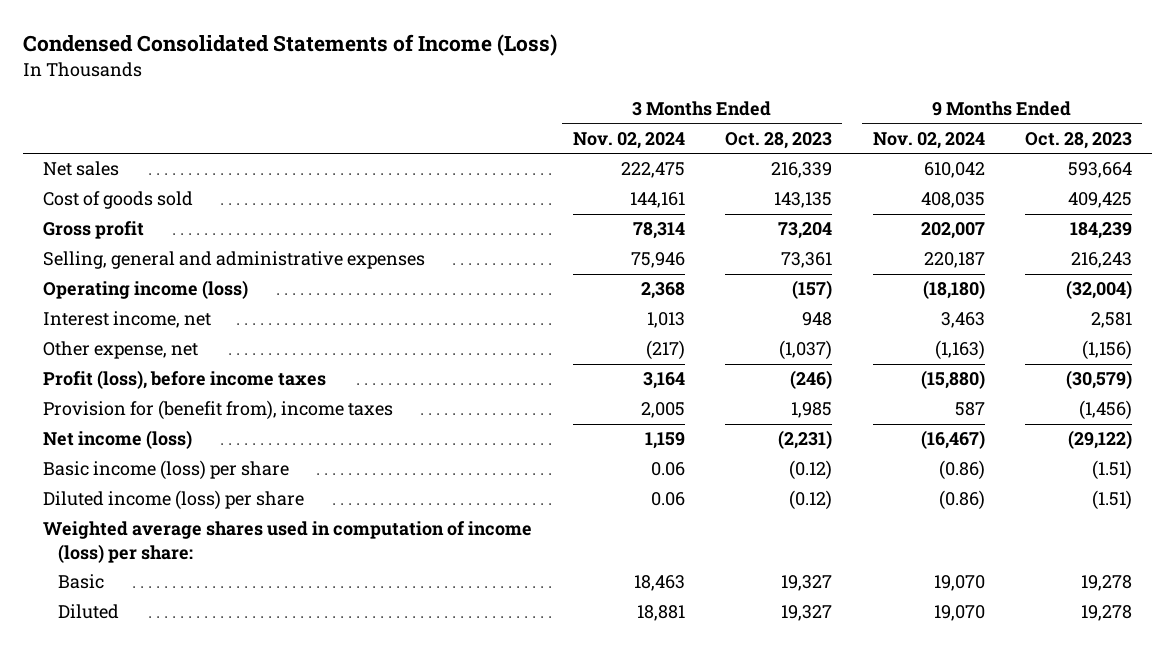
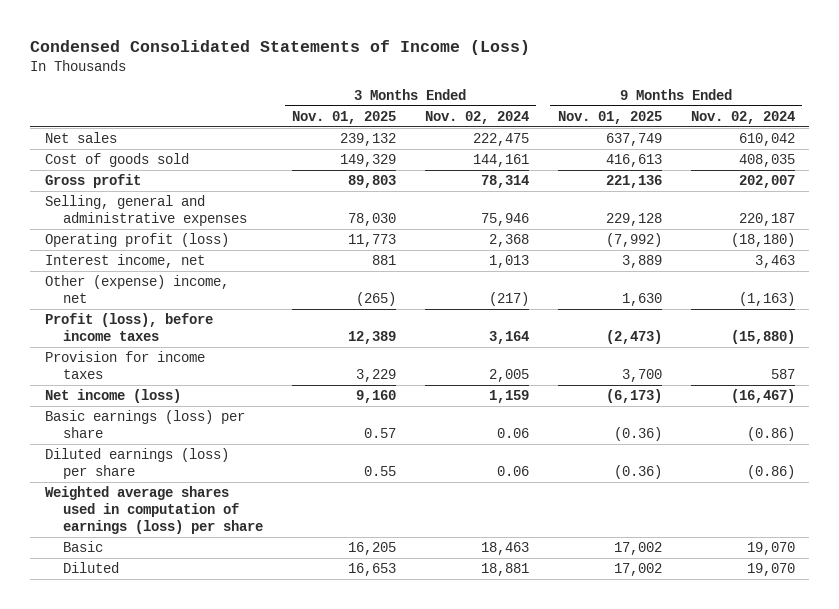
[725,131,833,149] Oct. 28, 2023 -> none
[1025,131,1133,149] Oct. 28, 2023 -> none
none -> [291,110,396,124] Nov. 01, 2025
none -> [557,110,662,124] Nov. 01, 2025
[43,280,249,300] Operating income (loss) -> [44,232,229,247] Operating profit (loss)
[43,341,199,360] Other expense, net -> [44,274,229,304] Other (expense) income, net
[43,400,394,421] Provision for (benefit from), income taxes -> [44,350,205,380] Provision for income taxes
[43,460,290,481] Basic income (loss) per share -> [44,409,245,439] Basic earnings (loss) per share
[43,490,305,511] Diluted income (loss) per share -> [44,447,229,480] Diluted earnings (loss) per share
[43,521,533,563] Weighted average shares used in computation of income (loss) per share: -> [44,485,263,535] Weighted average shares used in computation of earnings (loss) per share

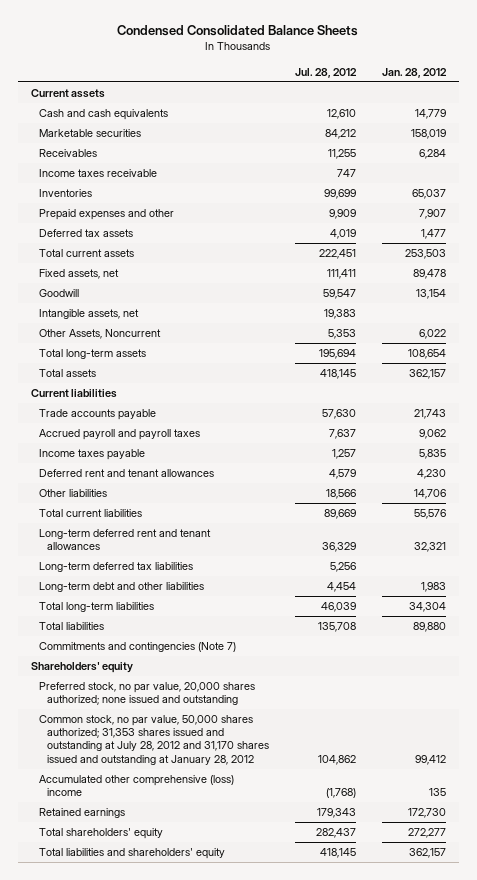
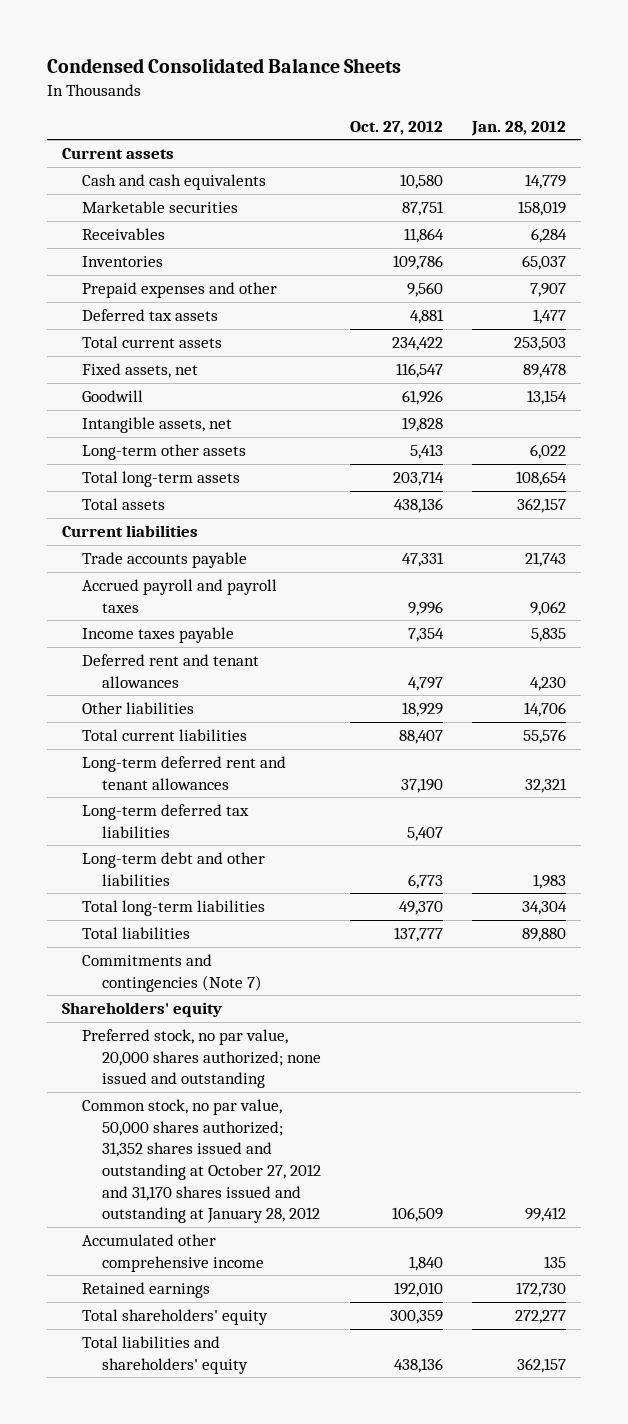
[294,67,357,78] Jul. 28, 2012 -> none
none -> [350,120,444,135] Oct. 27, 2012
[38,169,157,178] Income taxes receivable -> none
[38,329,161,340] Other Assets, Noncurrent -> [82,443,247,460] Long-term other assets
[38,715,269,765] Common stock, no par value, 50,000 shares authorized; 31,353 shares issued and outstanding at July 28, 2012 and 31,170 shares issued and outstanding at January 28, 2012 -> [82,1098,322,1224] Common stock, no par value, 50,000 shares authorized; 31,352 shares issued and outstanding at October 27, 2012 and 31,170 shares issued and outstanding at January 28, 2012
[38,775,234,797] Accumulated other comprehensive (loss) income -> [82,1233,265,1272] Accumulated other comprehensive income

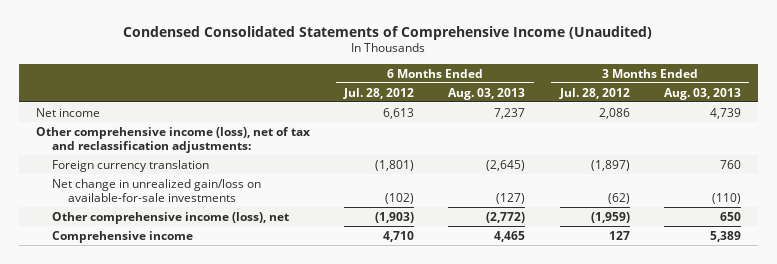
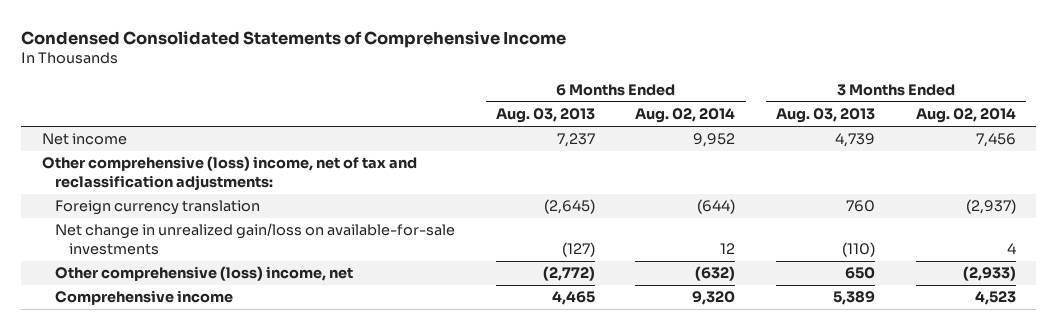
[123,25,653,40] Condensed Consolidated Statements of Comprehensive Income (Unaudited) -> [21,30,567,48] Condensed Consolidated Statements of Comprehensive Income
[343,87,415,99] Jul. 28, 2012 -> none
[558,87,630,99] Jul. 28, 2012 -> none
none -> [635,108,736,124] Aug. 02, 2014
none -> [915,108,1016,124] Aug. 02, 2014
[35,126,310,153] Other comprehensive income (loss), net of tax and reclassification adjustments: -> [41,156,417,191] Other comprehensive (loss) income, net of tax and reclassification adjustments:
[51,211,289,224] Other comprehensive income (loss), net -> [55,266,354,282] Other comprehensive (loss) income, net

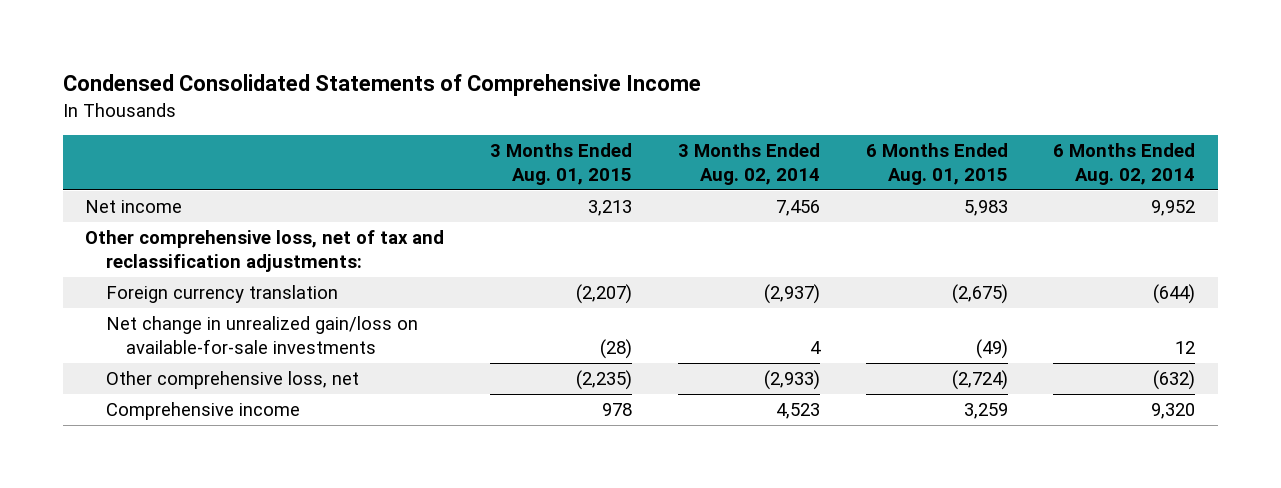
[495,108,595,124] Aug. 03, 2013 -> none
[776,108,876,124] Aug. 03, 2013 -> none
none -> [490,143,633,185] 3 Months Ended Aug. 01, 2015
none -> [865,143,1008,185] 6 Months Ended Aug. 01, 2015
[41,156,417,191] Other comprehensive (loss) income, net of tax and reclassification adjustments: -> [85,230,445,272] Other comprehensive loss, net of tax and reclassification adjustments:
[55,266,354,282] Other comprehensive (loss) income, net -> [105,371,359,390] Other comprehensive loss, net

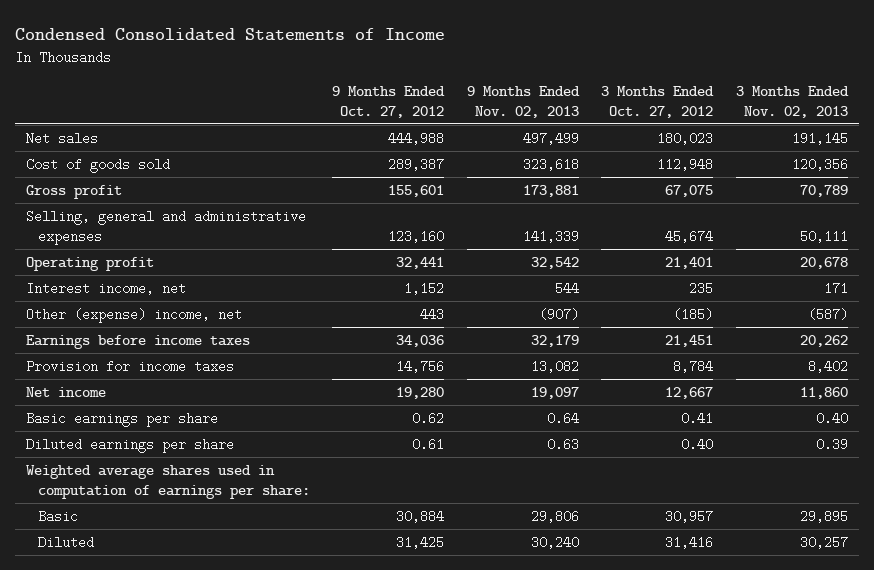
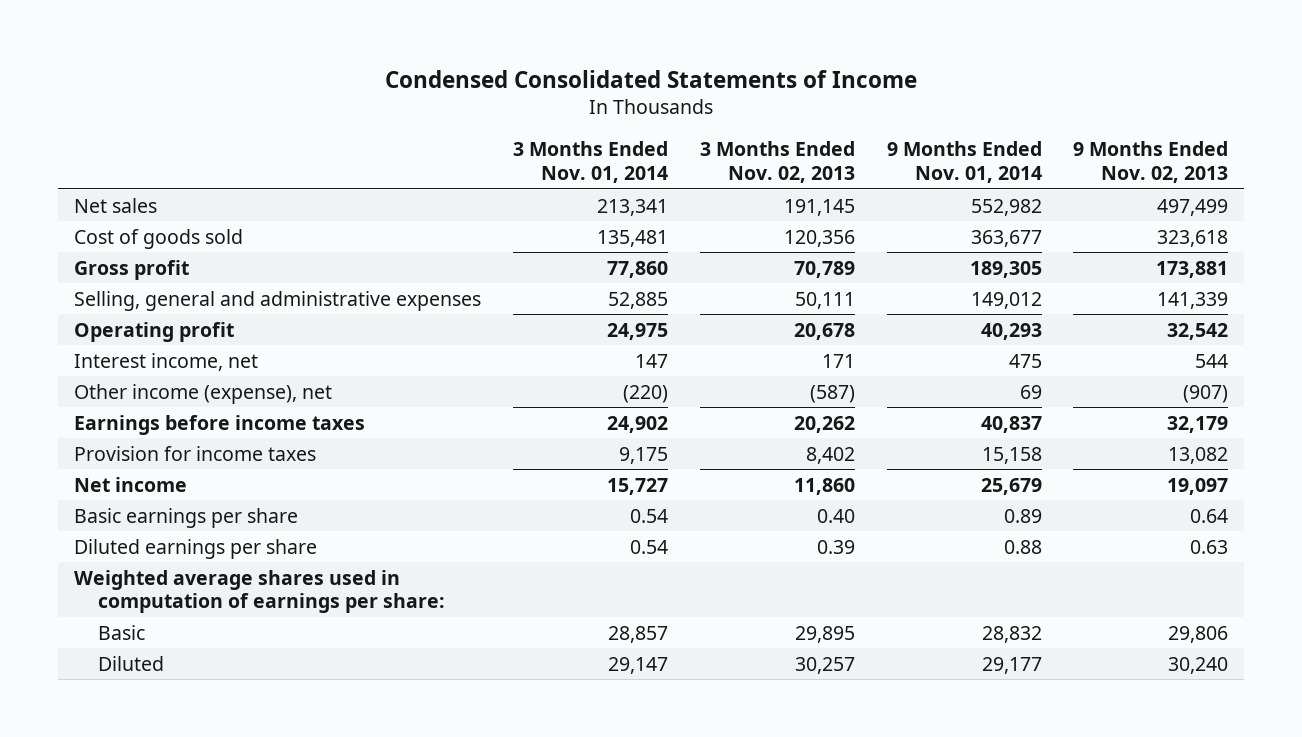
[332,85,446,118] 9 Months Ended Oct. 27, 2012 -> none
[601,85,715,118] 3 Months Ended Oct. 27, 2012 -> none
none -> [512,141,668,184] 3 Months Ended Nov. 01, 2014
none -> [886,141,1042,184] 9 Months Ended Nov. 01, 2014
[26,307,243,323] Other (expense) income, net -> [73,383,332,404] Other income (expense), net

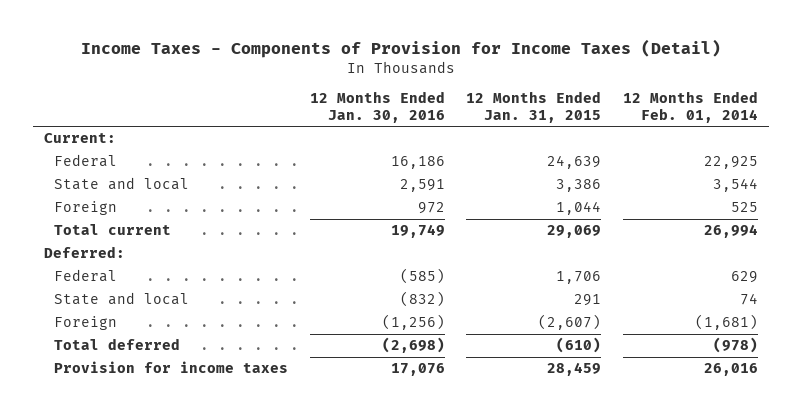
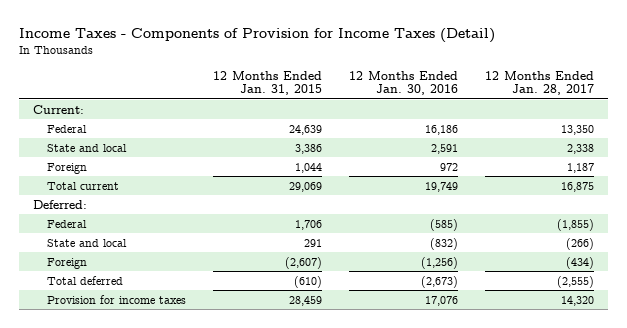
[623,91,759,123] 12 Months Ended Feb. 01, 2014 -> none
none -> [485,70,595,96] 12 Months Ended Jan. 28, 2017
[381,337,445,354] (2,698) -> [421,275,459,288] (2,673)

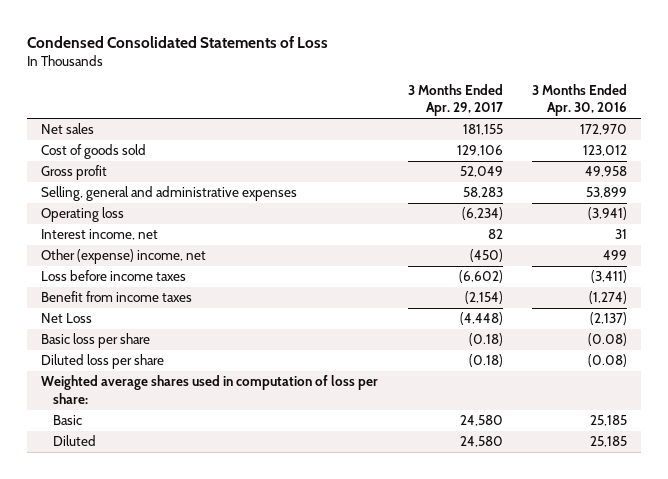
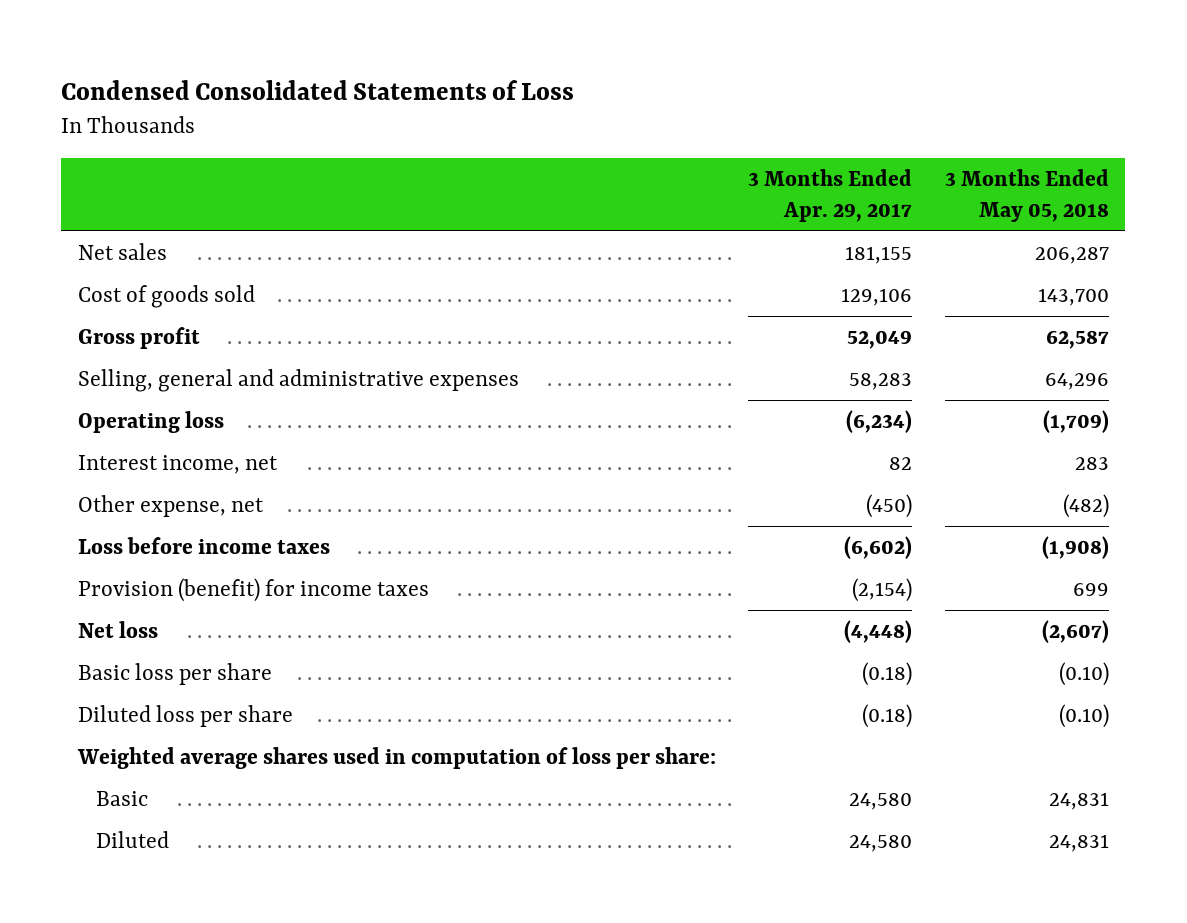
[531,83,627,117] 3 Months Ended Apr. 30, 2016 -> none
none -> [944,169,1109,222] 3 Months Ended May 05, 2018
[41,249,207,265] Other (expense) income, net -> [77,495,264,518] Other expense, net
[41,291,193,303] Benefit from income taxes -> [77,578,429,603] Provision (benefit) for income taxes
[41,313,93,324] Net Loss -> [77,621,158,639] Net loss

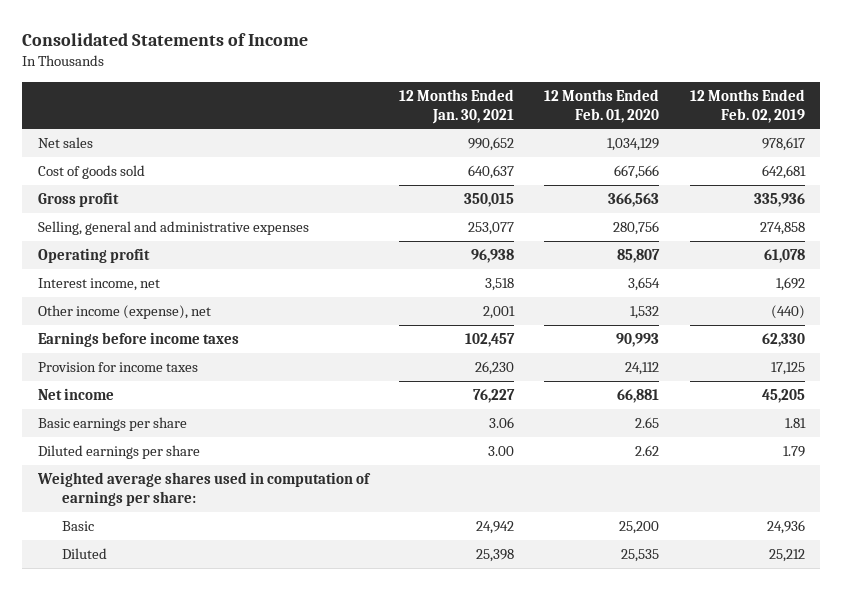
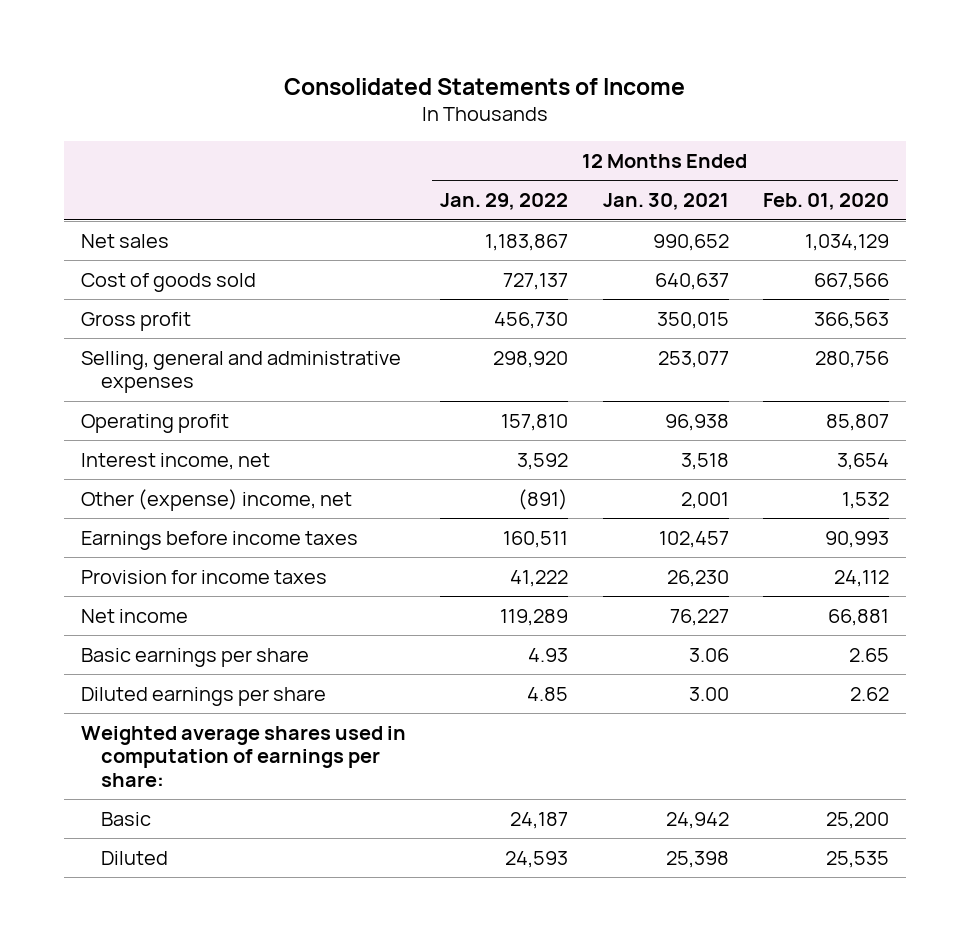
[689,88,805,123] 12 Months Ended Feb. 02, 2019 -> none
none -> [440,193,569,211] Jan. 29, 2022
[37,305,211,320] Other income (expense), net -> [81,488,353,511] Other (expense) income, net

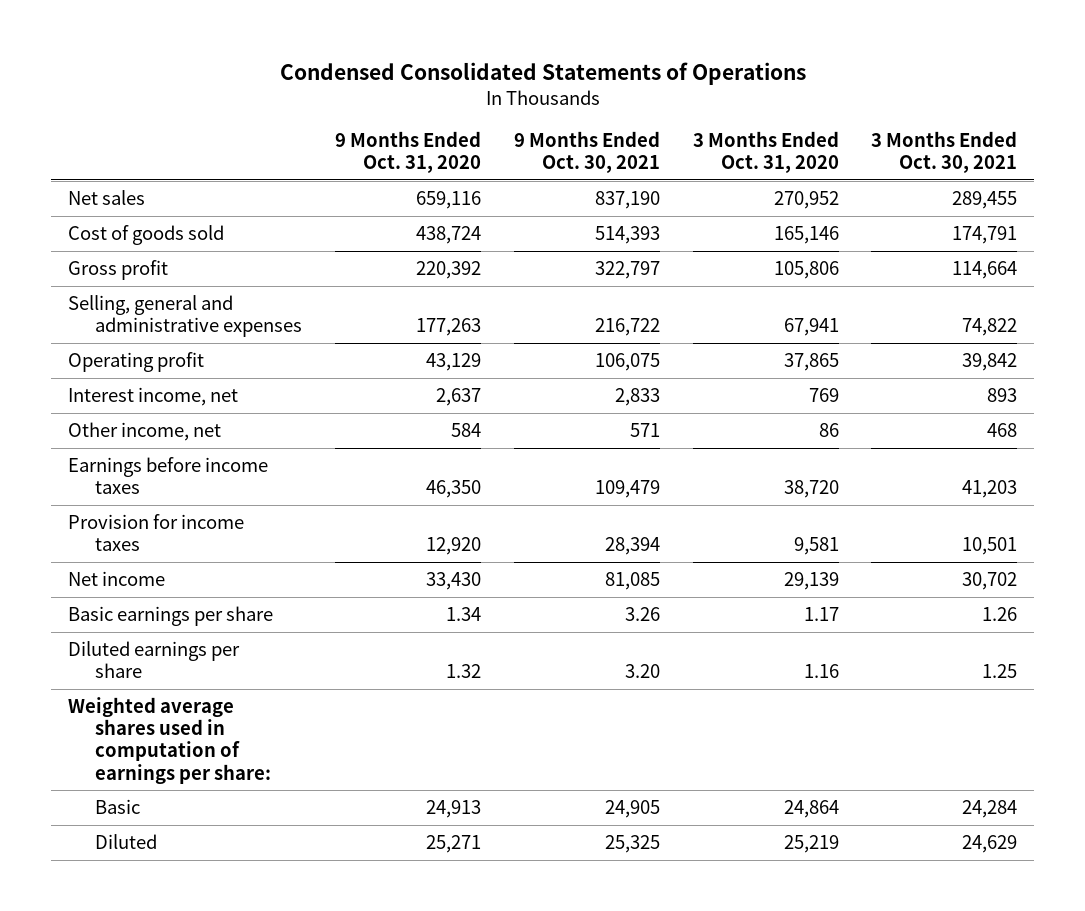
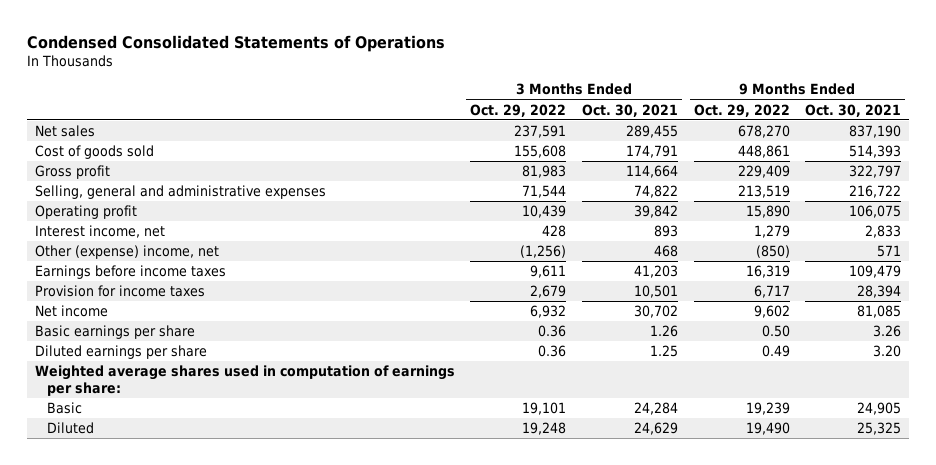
[335,130,482,174] 9 Months Ended Oct. 31, 2020 -> none
[692,130,839,174] 3 Months Ended Oct. 31, 2020 -> none
none -> [470,103,567,117] Oct. 29, 2022
none -> [693,103,790,117] Oct. 29, 2022
[67,422,221,442] Other income, net -> [34,244,219,259] Other (expense) income, net

